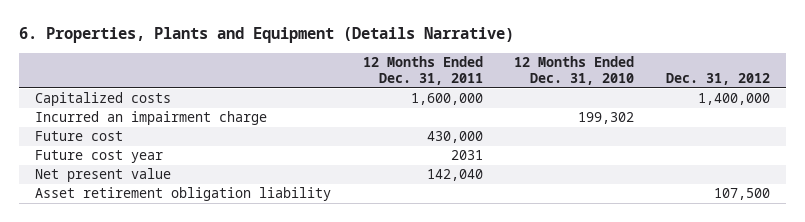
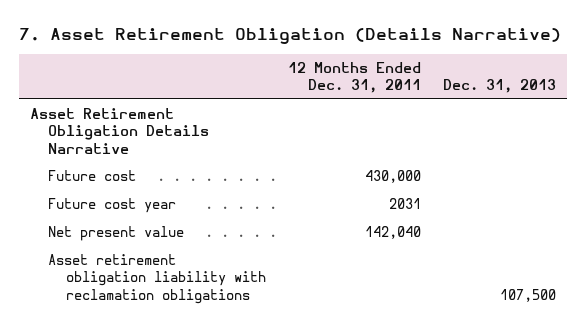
[18,27,514,44] 6. Properties, Plants and Equipment (Details Narrative) -> [18,28,561,45] 7. Asset Retirement Obligation (Details Narrative)
[514,56,635,85] 12 Months Ended Dec. 31, 2010 -> none
[666,72,771,85] Dec. 31, 2012 -> none
none -> [443,79,557,94] Dec. 31, 2013
[34,92,171,107] Capitalized costs -> none
[34,111,267,126] Incurred an impairment charge -> none
none -> [29,108,209,154] Asset Retirement Obligation Details Narrative
[34,187,331,202] Asset retirement obligation liability -> [47,254,267,304] Asset retirement obligation liability with reclamation obligations

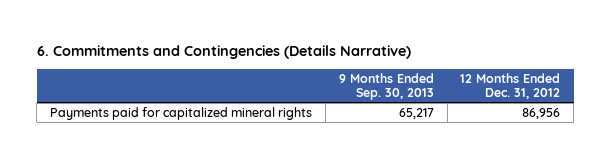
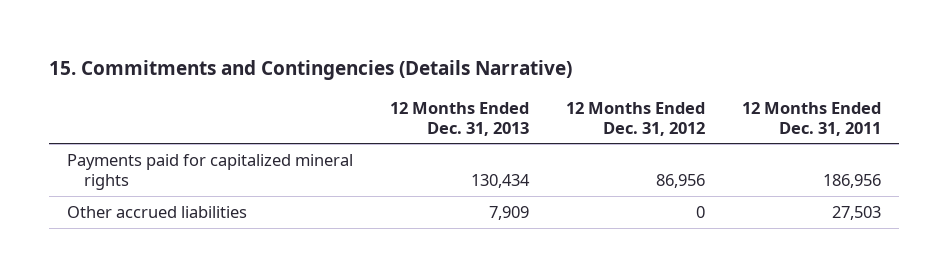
[36,45,411,60] 6. Commitments and Contingencies (Details Narrative) -> [49,60,573,81] 15. Commitments and Contingencies (Details Narrative)
[338,72,434,101] 9 Months Ended Sep. 30, 2013 -> none
none -> [390,101,530,136] 12 Months Ended Dec. 31, 2013
none -> [741,101,881,136] 12 Months Ended Dec. 31, 2011
none -> [67,205,248,218] Other accrued liabilities

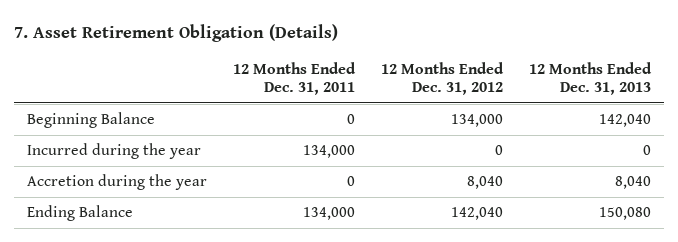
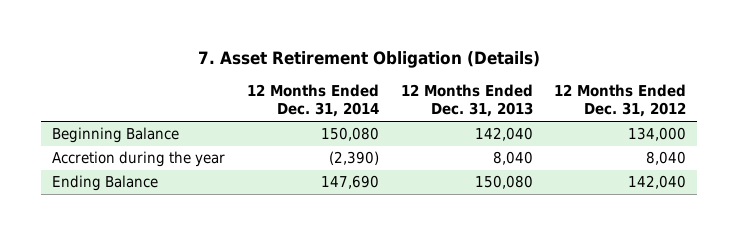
[232,61,356,96] 12 Months Ended Dec. 31, 2011 -> none
none -> [246,83,379,118] 12 Months Ended Dec. 31, 2014
[27,143,202,160] Incurred during the year -> none

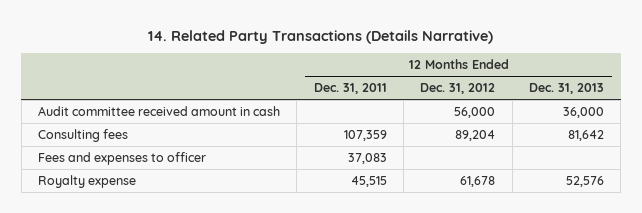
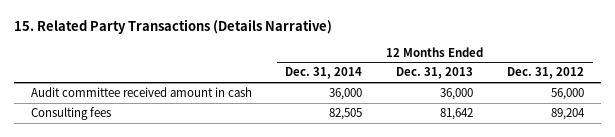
[147,29,493,44] 14. Related Party Transactions (Details Narrative) -> [13,19,332,35] 15. Related Party Transactions (Details Narrative)
[313,83,387,95] Dec. 31, 2011 -> none
none -> [285,67,363,80] Dec. 31, 2014
[38,151,207,165] Fees and expenses to officer -> none
[38,174,137,188] Royalty expense -> none

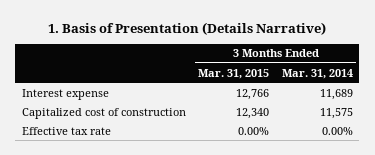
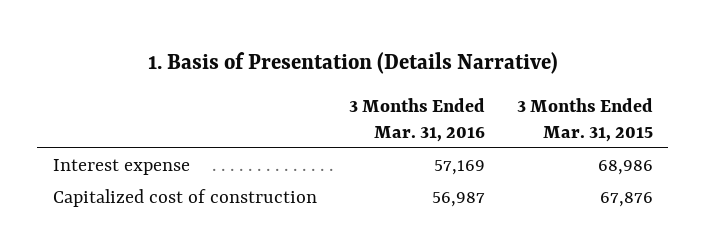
[282,68,354,79] Mar. 31, 2014 -> none
none -> [348,97,485,142] 3 Months Ended Mar. 31, 2016
[21,126,111,135] Effective tax rate -> none
[236,88,270,100] 12,766 -> [597,159,653,175] 68,986
[236,107,270,119] 12,340 -> [599,191,653,207] 67,876

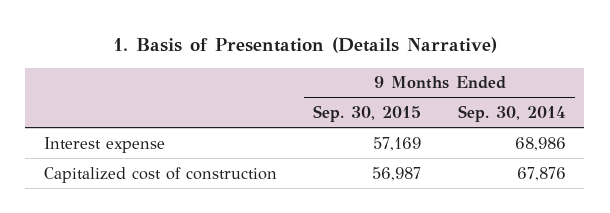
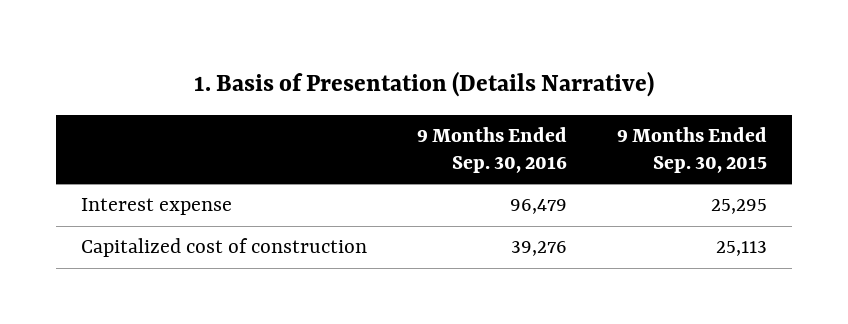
[458,104,567,122] Sep. 30, 2014 -> none
none -> [416,127,567,174] 9 Months Ended Sep. 30, 2016
[373,136,422,151] 57,169 -> [710,199,767,215] 25,295
[372,166,422,181] 56,987 -> [715,241,767,257] 25,113

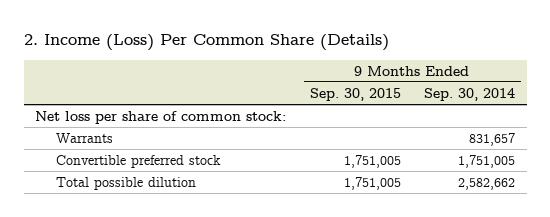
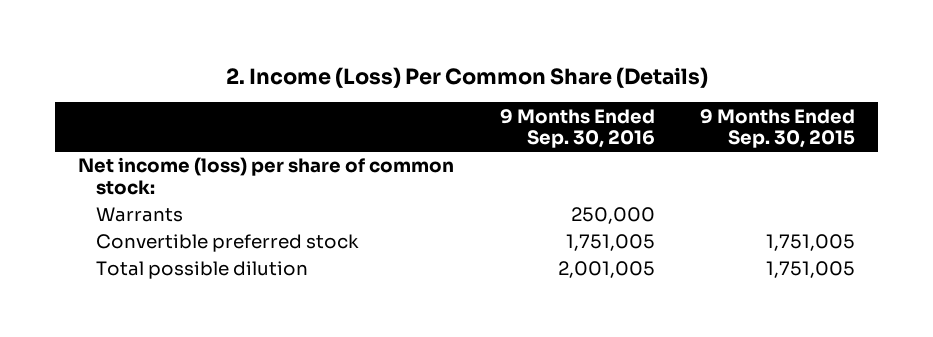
[424,87,516,101] Sep. 30, 2014 -> none
none -> [499,108,655,149] 9 Months Ended Sep. 30, 2016
[35,111,287,125] Net loss per share of common stock: -> [78,157,455,195] Net income (loss) per share of common stock:

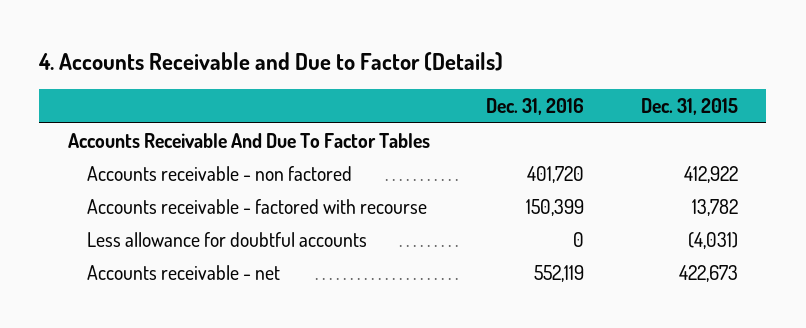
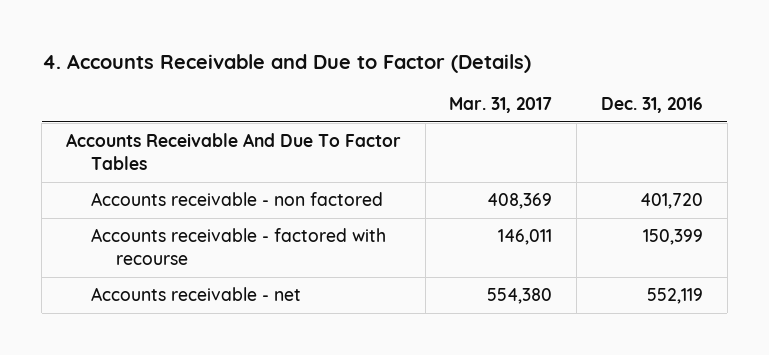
[640,98,738,116] Dec. 31, 2015 -> none
none -> [449,97,553,114] Mar. 31, 2017
[86,231,367,247] Less allowance for doubtful accounts -> none

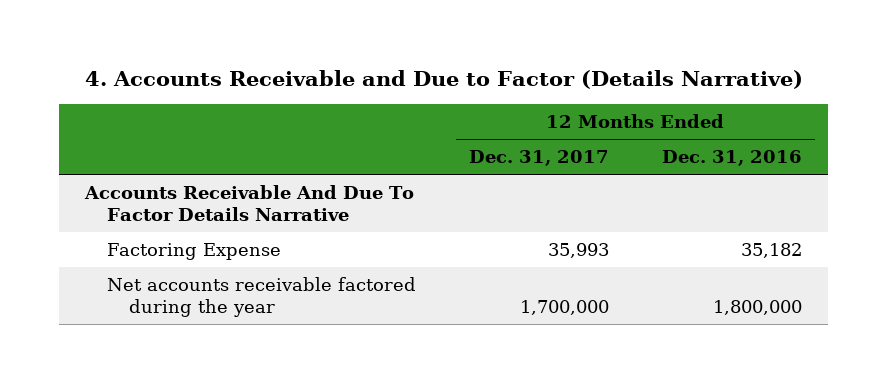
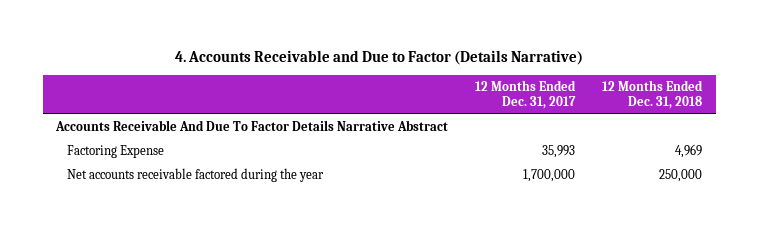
[661,150,802,167] Dec. 31, 2016 -> none
none -> [602,80,704,110] 12 Months Ended Dec. 31, 2018
[84,185,415,221] Accounts Receivable And Due To Factor Details Narrative -> [55,120,449,132] Accounts Receivable And Due To Factor Details Narrative Abstract

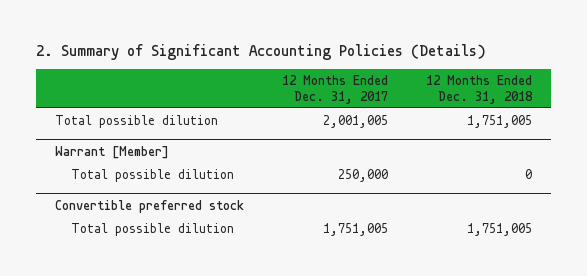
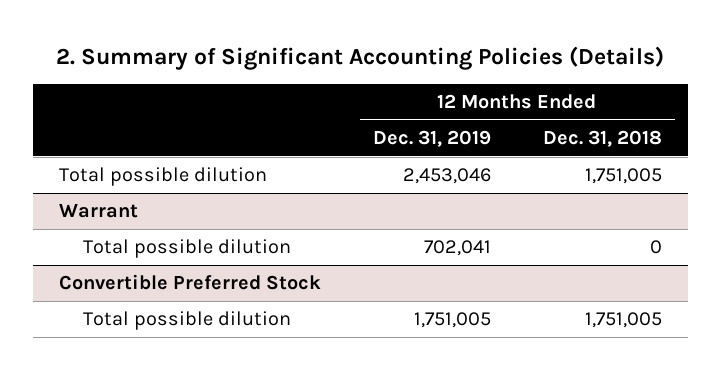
[281,75,388,105] 12 Months Ended Dec. 31, 2017 -> none
none -> [372,129,491,147] Dec. 31, 2019
[54,145,169,159] Warrant [Member] -> [58,204,138,219] Warrant
[54,199,244,213] Convertible preferred stock -> [58,274,321,291] Convertible Preferred Stock

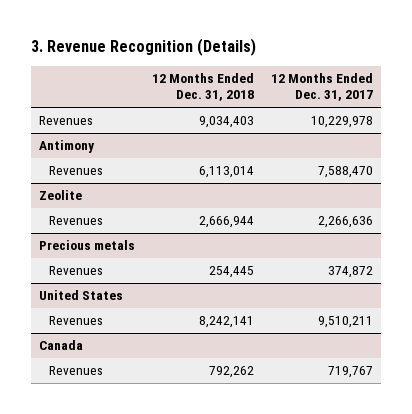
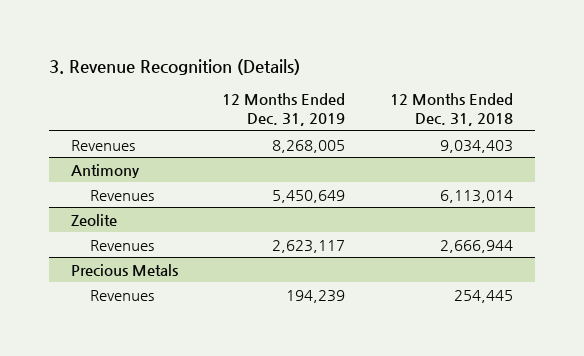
[270,73,373,102] 12 Months Ended Dec. 31, 2017 -> none
none -> [222,93,346,127] 12 Months Ended Dec. 31, 2019
[39,240,136,251] Precious metals -> [70,263,178,276] Precious Metals
[39,290,124,301] United States -> none
[48,316,103,326] Revenues -> none
[39,340,84,351] Canada -> none
[48,366,103,376] Revenues -> none

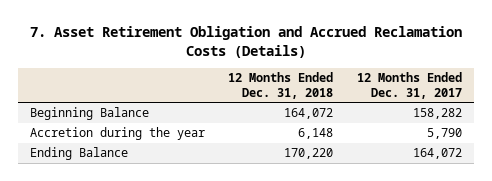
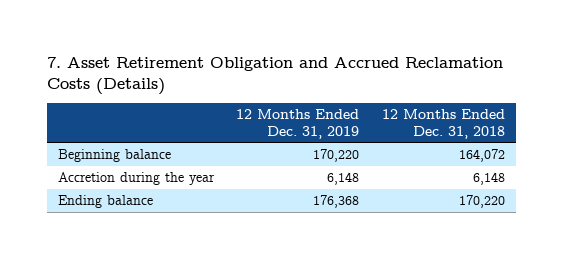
[356,72,462,99] 12 Months Ended Dec. 31, 2017 -> none
none -> [236,108,360,139] 12 Months Ended Dec. 31, 2019
[29,107,149,121] Beginning Balance -> [58,148,172,162] Beginning balance
[29,147,128,161] Ending Balance -> [58,194,154,208] Ending balance

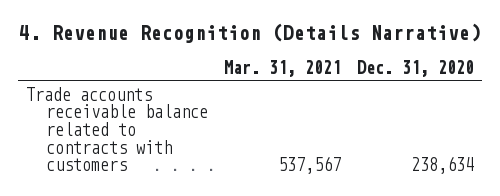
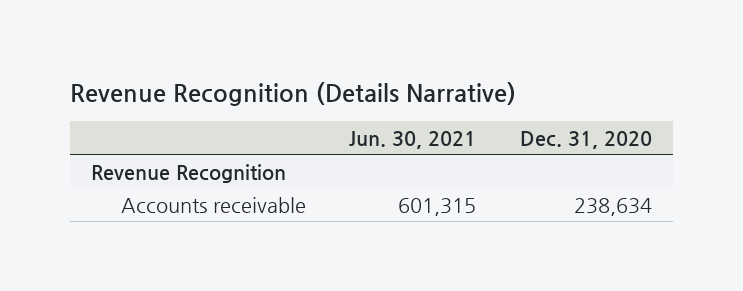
[19,22,482,43] 4. Revenue Recognition (Details Narrative) -> [69,81,516,106] Revenue Recognition (Details Narrative)
[224,59,342,77] Mar. 31, 2021 -> none
none -> [349,130,477,149] Jun. 30, 2021
none -> [91,163,287,183] Revenue Recognition
[25,86,208,172] Trade accounts receivable balance related to contracts with customers -> [120,196,306,213] Accounts receivable

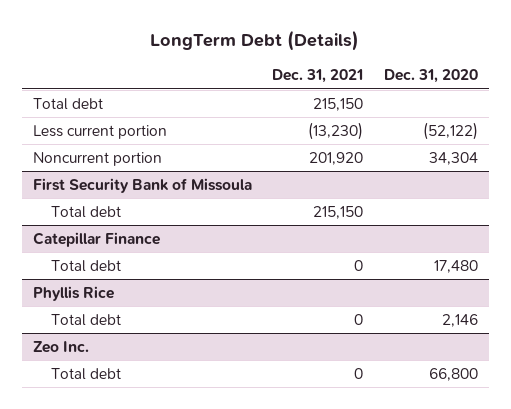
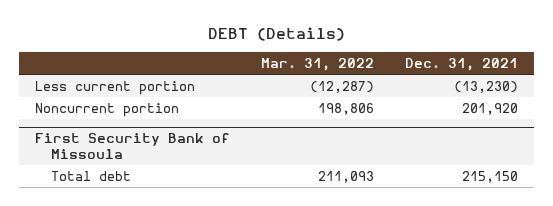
[150,30,360,52] LongTerm Debt (Details) -> [207,27,345,42] DEBT (Details)
[384,69,479,84] Dec. 31, 2020 -> none
none -> [261,57,375,71] Mar. 31, 2022
[32,97,103,110] Total debt -> none
[32,231,160,247] Catepillar Finance -> none
[50,259,121,272] Total debt -> none
[32,285,114,301] Phyllis Rice -> none
[50,313,121,326] Total debt -> none
[32,340,89,353] Zeo Inc. -> none
[50,367,121,380] Total debt -> none

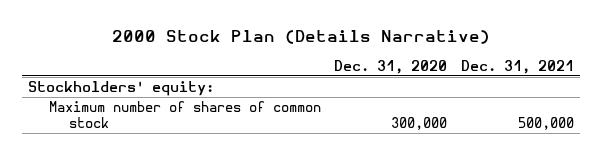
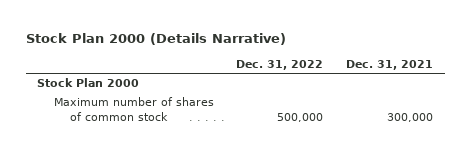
[112,30,491,45] 2000 Stock Plan (Details Narrative) -> [26,33,287,46] Stock Plan 2000 (Details Narrative)
[334,59,448,74] Dec. 31, 2020 -> none
none -> [236,60,324,71] Dec. 31, 2022
[28,81,215,97] Stockholders' equity: -> none
none -> [37,78,140,88] Stock Plan 2000
[517,117,574,131] 500,000 -> [387,112,434,122] 300,000

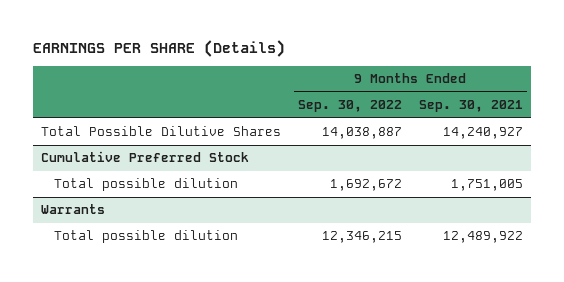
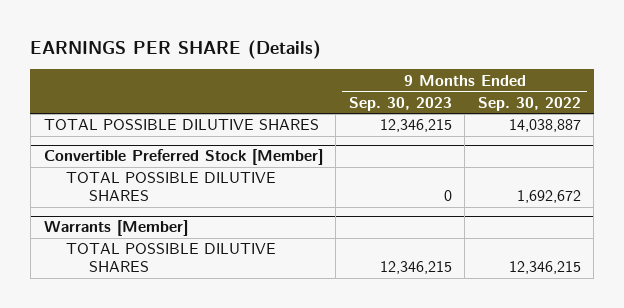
[418,100,523,113] Sep. 30, 2021 -> none
none -> [348,96,452,111] Sep. 30, 2023
[41,151,250,163] Cumulative Preferred Stock -> none
[41,126,282,137] Total Possible Dilutive Shares -> [43,119,319,131] TOTAL POSSIBLE DILUTIVE SHARES
none -> [43,149,323,166] Convertible Preferred Stock [Member]
[54,178,239,192] Total possible dilution -> [66,172,277,202] TOTAL POSSIBLE DILUTIVE SHARES
[41,204,106,215] Warrants -> [43,220,188,237] Warrants [Member]
[54,230,239,244] Total possible dilution -> [66,243,277,273] TOTAL POSSIBLE DILUTIVE SHARES

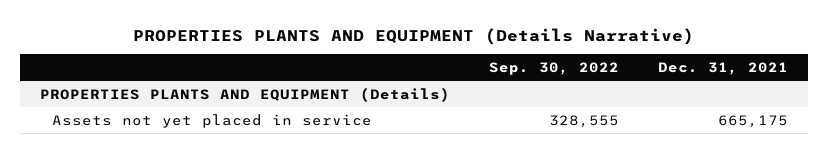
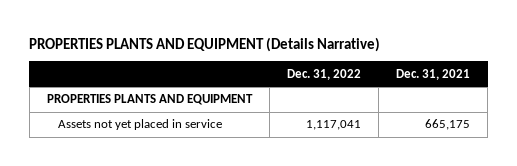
[488,62,619,76] Sep. 30, 2022 -> none
none -> [286,68,361,80] Dec. 31, 2022
[39,86,450,102] PROPERTIES PLANTS AND EQUIPMENT (Details) -> [46,94,253,106] PROPERTIES PLANTS AND EQUIPMENT

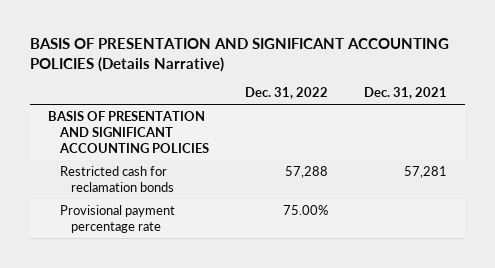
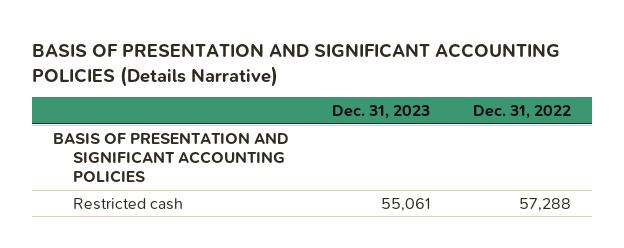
[363,87,447,100] Dec. 31, 2021 -> none
none -> [332,105,431,120] Dec. 31, 2023
[59,204,175,234] Provisional payment percentage rate -> none
[59,165,175,193] Restricted cash for reclamation bonds -> [72,197,183,210] Restricted cash

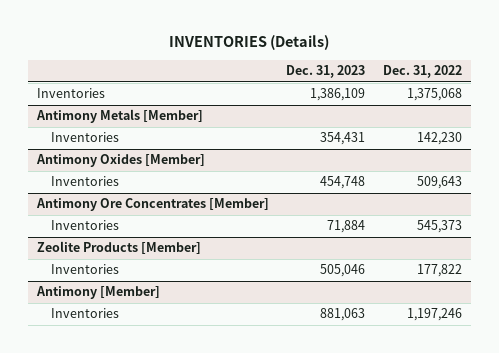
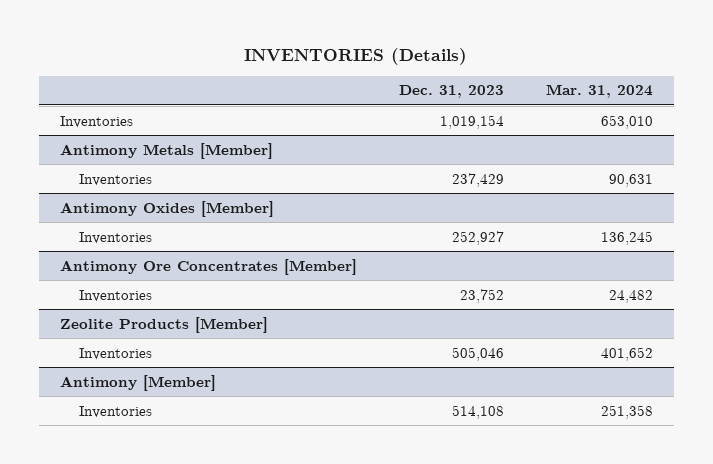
[383,65,463,79] Dec. 31, 2022 -> none
none -> [545,84,653,99] Mar. 31, 2024
[310,88,366,102] 1,386,109 -> [439,114,504,129] 1,019,154
[320,132,366,146] 354,431 -> [451,172,504,187] 237,429
[320,176,366,190] 454,748 -> [451,230,504,245] 252,927
[327,220,366,234] 71,884 -> [459,288,504,303] 23,752
[320,308,366,322] 881,063 -> [451,404,504,419] 514,108

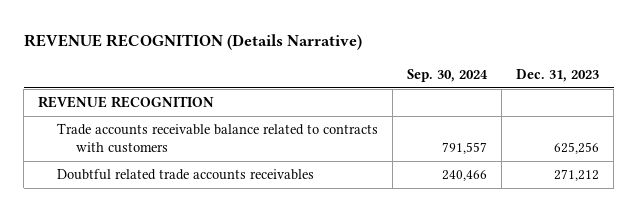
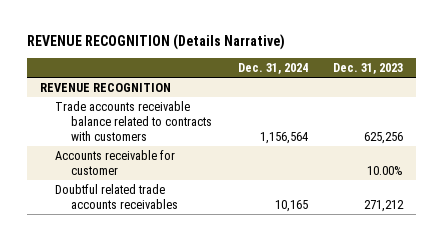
[407,68,489,82] Sep. 30, 2024 -> none
none -> [237,63,308,75] Dec. 31, 2024
none -> [55,149,176,175] Accounts receivable for customer

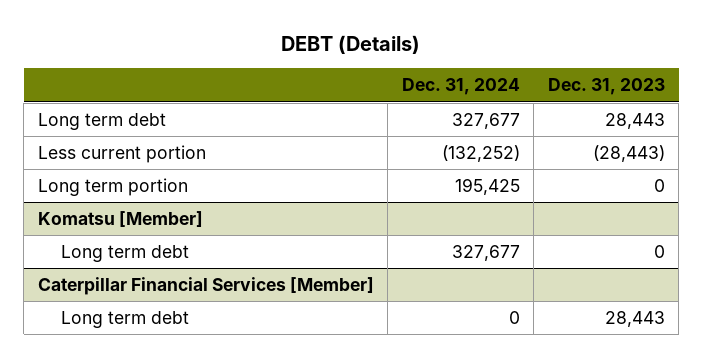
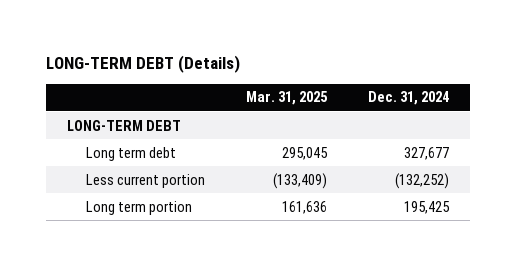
[281,34,421,54] DEBT (Details) -> [46,54,241,73] LONG-TERM DEBT (Details)
[547,78,665,96] Dec. 31, 2023 -> none
none -> [245,91,328,106] Mar. 31, 2025
none -> [66,119,181,131] LONG-TERM DEBT
[37,211,203,228] Komatsu [Member] -> none
[60,245,189,263] Long term debt -> none
[37,277,374,296] Caterpillar Financial Services [Member] -> none
[60,311,189,329] Long term debt -> none

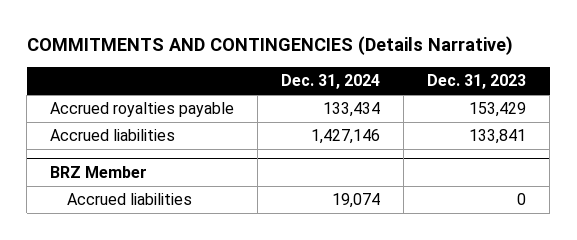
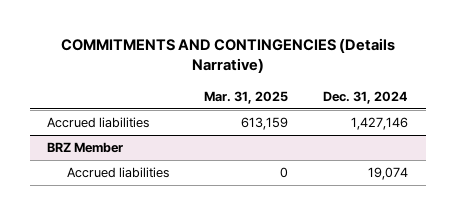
[427,74,527,90] Dec. 31, 2023 -> none
none -> [203,90,288,104] Mar. 31, 2025
[50,102,235,118] Accrued royalties payable -> none

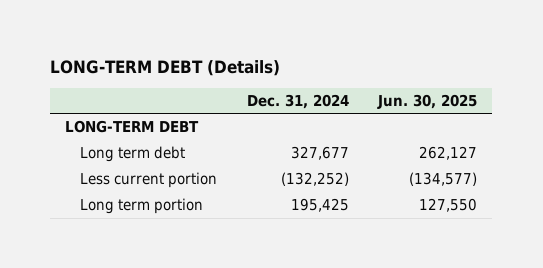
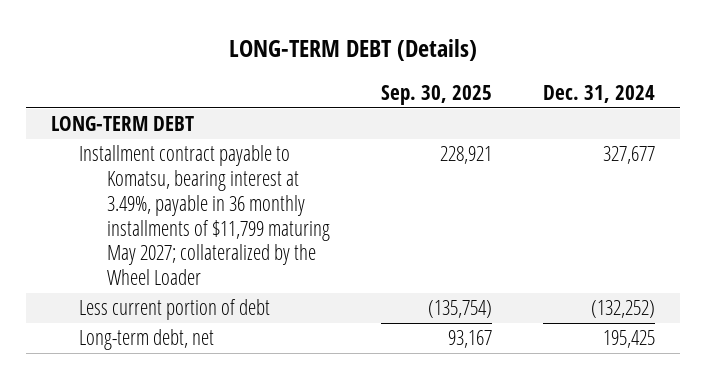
[377,93,478,109] Jun. 30, 2025 -> none
none -> [380,84,492,105] Sep. 30, 2025
[80,146,186,163] Long term debt -> [79,145,330,286] Installment contract payable to Komatsu, bearing interest at 3.49%, payable in 36 monthly installments of $11,799 maturing May 2027; collateralized by the Wheel Loader
[80,172,218,189] Less current portion -> [79,299,271,321] Less current portion of debt
[80,198,204,215] Long term portion -> [79,329,215,351] Long-term debt, net

